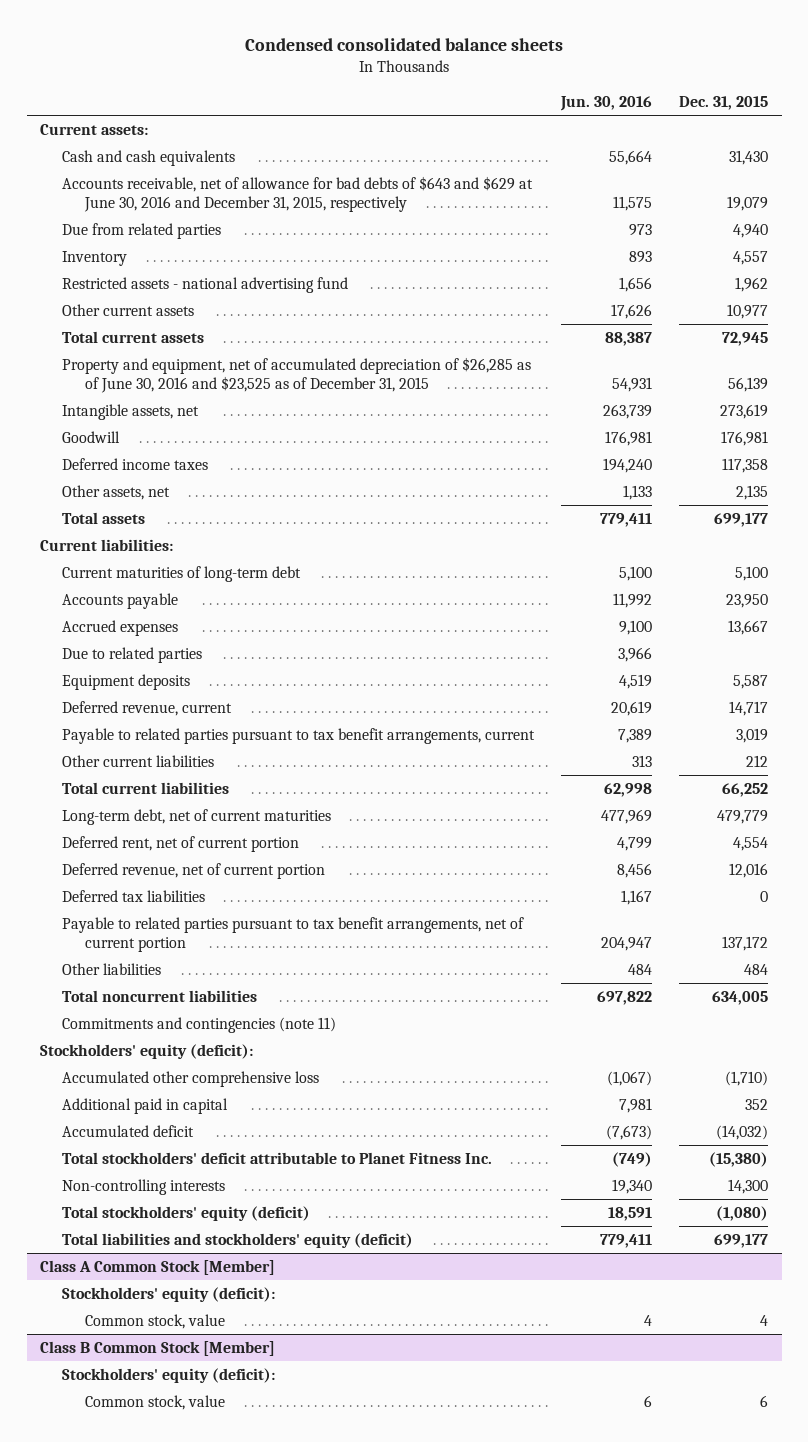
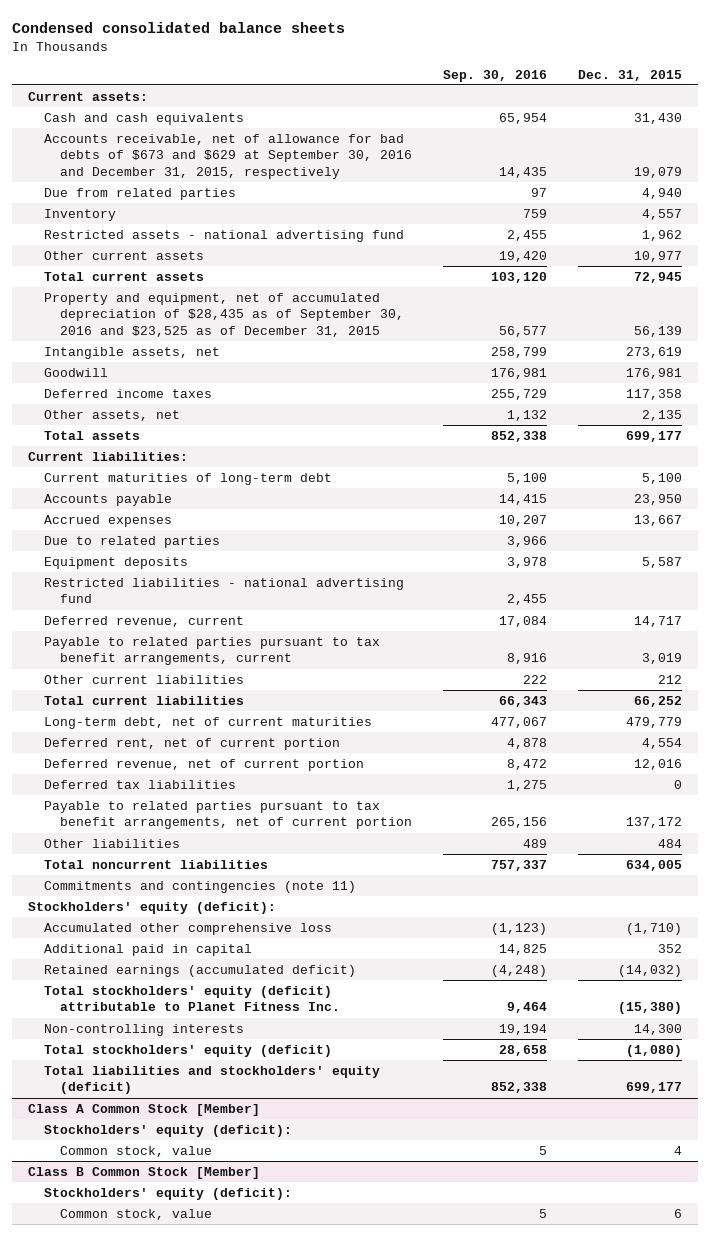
[560,96,653,112] Jun. 30, 2016 -> none
none -> [443,69,548,82] Sep. 30, 2016
[62,175,534,213] Accounts receivable, net of allowance for bad debts of $643 and $629 at June 30, 2016 and December 31, 2015, respectively -> [43,133,412,180] Accounts receivable, net of allowance for bad debts of $673 and $629 at September 30, 2016 and December 31, 2015, respectively
[62,356,532,394] Property and equipment, net of accumulated depreciation of $26,285 as of June 30, 2016 and $23,525 as of December 31, 2015 -> [43,292,404,338] Property and equipment, net of accumulated depreciation of $28,435 as of September 30, 2016 and $23,525 as of December 31, 2015
none -> [43,577,404,604] Restricted liabilities - national advertising fund
[62,1124,195,1137] Accumulated deficit -> [43,964,356,977] Retained earnings (accumulated deficit)
[62,1151,493,1164] Total stockholders' deficit attributable to Planet Fitness Inc. -> [43,985,340,1012] Total stockholders' equity (deficit) attributable to Planet Fitness Inc.

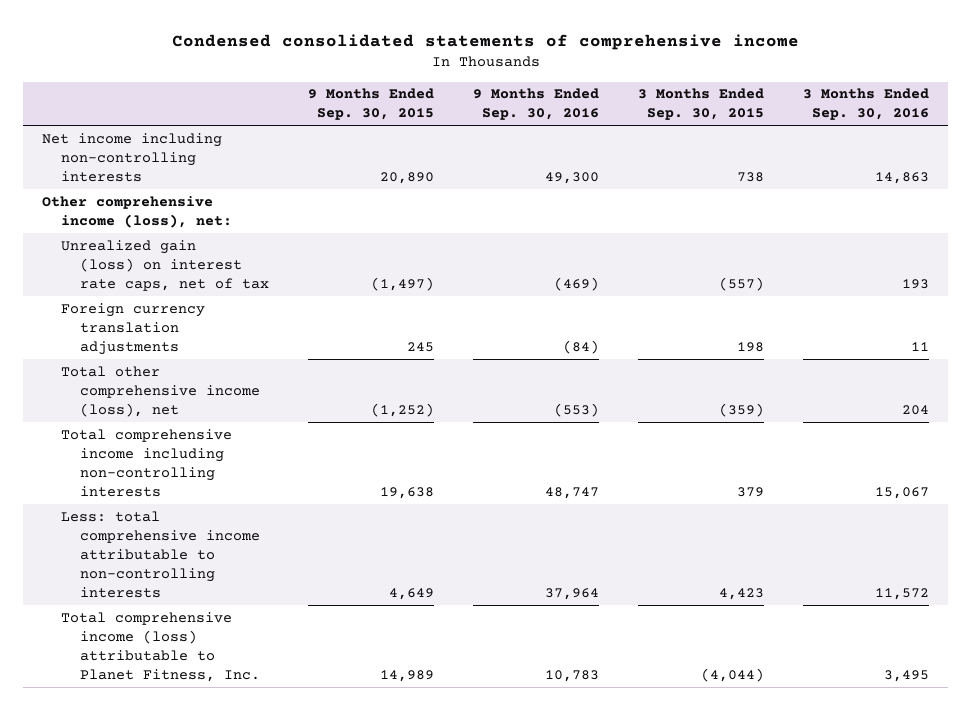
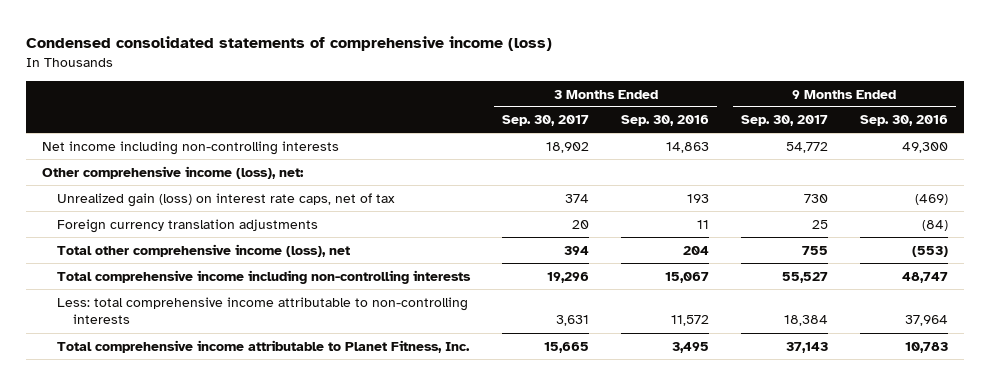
[171,34,799,51] Condensed consolidated statements of comprehensive income -> [26,35,553,51] Condensed consolidated statements of comprehensive income (loss)
[308,88,435,121] 9 Months Ended Sep. 30, 2015 -> none
[638,88,765,121] 3 Months Ended Sep. 30, 2015 -> none
none -> [502,115,590,127] Sep. 30, 2017
none -> [741,115,829,127] Sep. 30, 2017
[61,611,261,682] Total comprehensive income (loss) attributable to Planet Fitness, Inc. -> [57,339,471,353] Total comprehensive income attributable to Planet Fitness, Inc.

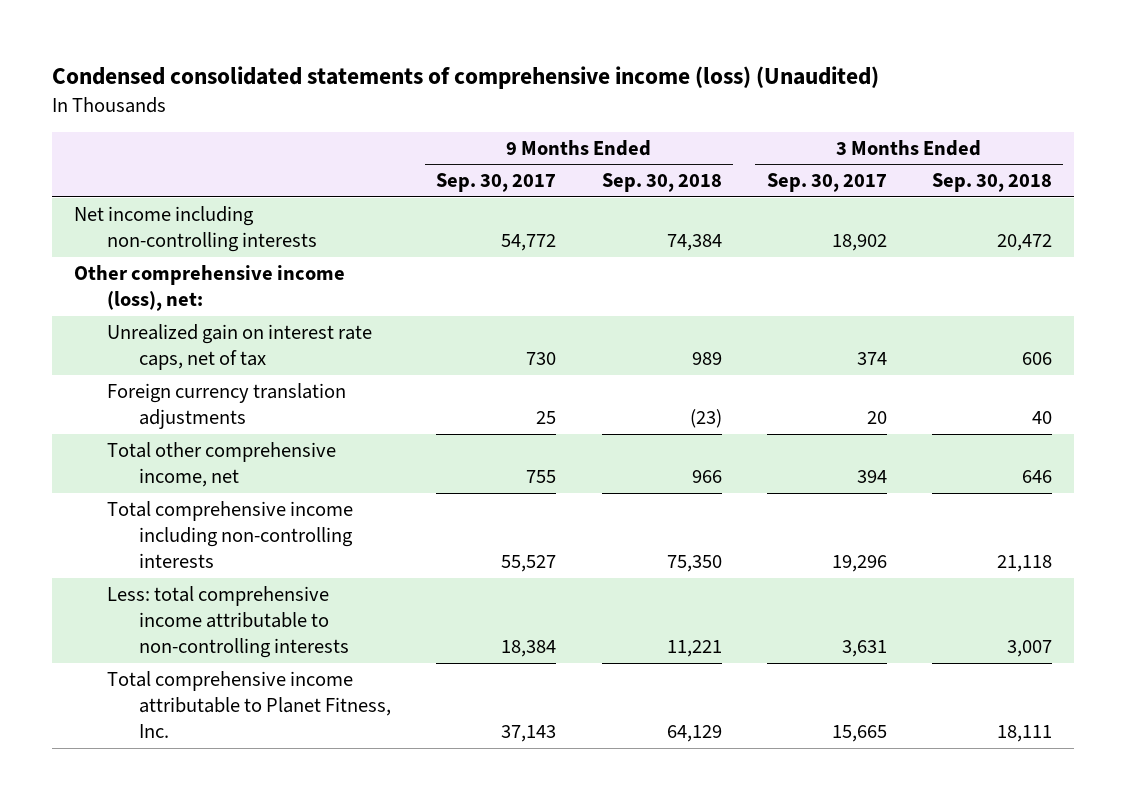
[26,35,553,51] Condensed consolidated statements of comprehensive income (loss) -> [51,65,879,89] Condensed consolidated statements of comprehensive income (loss) (Unaudited)
[621,115,710,127] Sep. 30, 2016 -> none
[859,115,948,127] Sep. 30, 2016 -> none
none -> [601,173,722,193] Sep. 30, 2018
none -> [931,173,1052,193] Sep. 30, 2018
[57,192,396,207] Unrealized gain (loss) on interest rate caps, net of tax -> [106,323,372,371] Unrealized gain on interest rate caps, net of tax
[57,243,351,257] Total other comprehensive income (loss), net -> [106,441,336,488] Total other comprehensive income, net

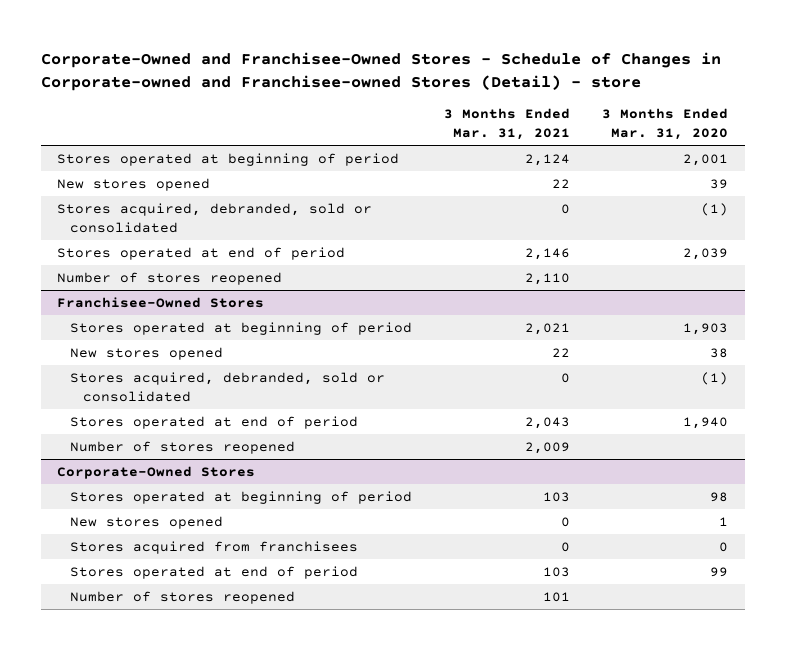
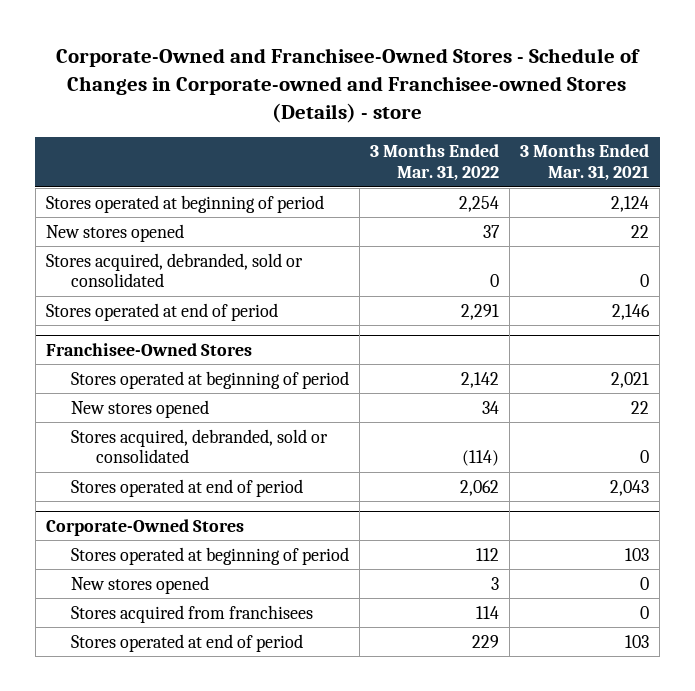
[41,51,722,91] Corporate-Owned and Franchisee-Owned Stores - Schedule of Changes in Corporate-owned and Franchisee-owned Stores (Detail) - store -> [56,48,641,123] Corporate-Owned and Franchisee-Owned Stores - Schedule of Changes in Corporate-owned and Franchisee-owned Stores (Details) - store
[602,108,729,140] 3 Months Ended Mar. 31, 2020 -> none
none -> [370,144,500,182] 3 Months Ended Mar. 31, 2022
[57,271,283,285] Number of stores reopened -> none
[70,440,296,454] Number of stores reopened -> none
[70,590,296,604] Number of stores reopened -> none

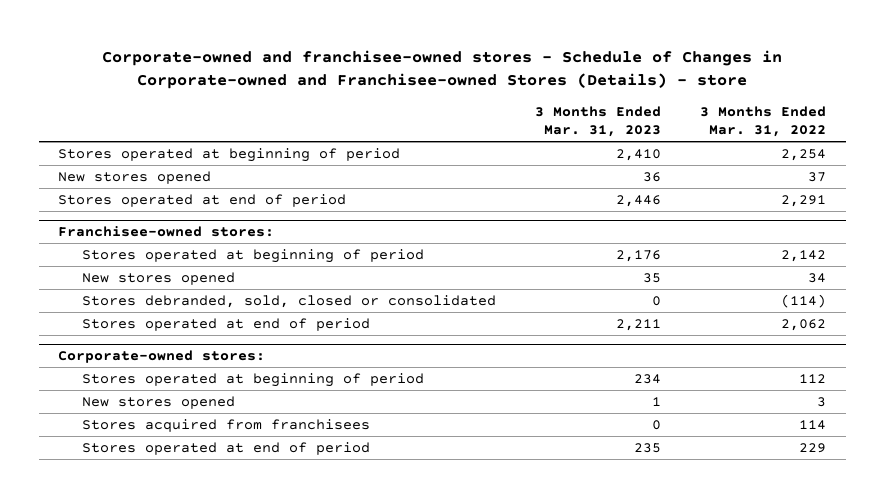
[56,48,641,123] Corporate-Owned and Franchisee-Owned Stores - Schedule of Changes in Corporate-owned and Franchisee-owned Stores (Details) - store -> [102,49,783,90] Corporate-owned and franchisee-owned stores - Schedule of Changes in Corporate-owned and Franchisee-owned Stores (Details) - store
[520,144,650,182] 3 Months Ended Mar. 31, 2021 -> none
none -> [535,105,662,138] 3 Months Ended Mar. 31, 2023
[45,252,303,288] Stores acquired, debranded, sold or consolidated -> none
[45,342,252,356] Franchisee-Owned Stores -> [58,226,275,238] Franchisee-owned stores:
[70,428,328,464] Stores acquired, debranded, sold or consolidated -> [81,295,496,309] Stores debranded, sold, closed or consolidated
[45,518,244,536] Corporate-Owned Stores -> [58,350,266,364] Corporate-owned stores:

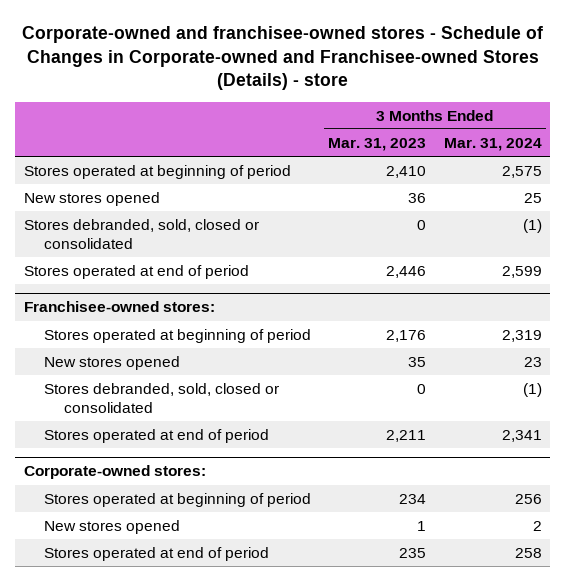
[700,105,827,138] 3 Months Ended Mar. 31, 2022 -> none
none -> [443,137,542,151] Mar. 31, 2024
none -> [23,218,259,249] Stores debranded, sold, closed or consolidated
[81,419,370,433] Stores acquired from franchisees -> none

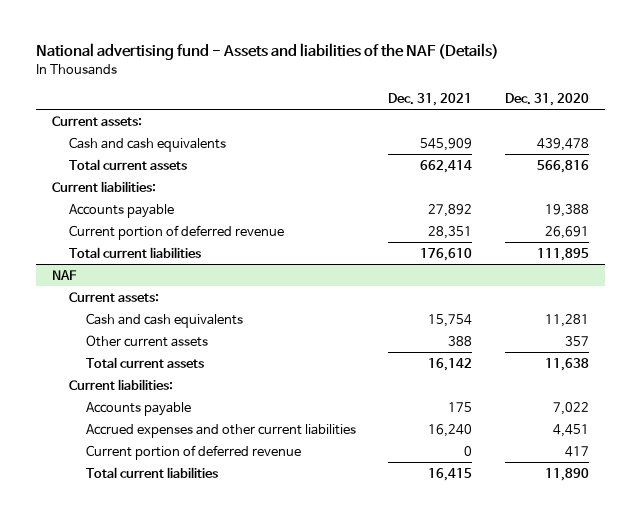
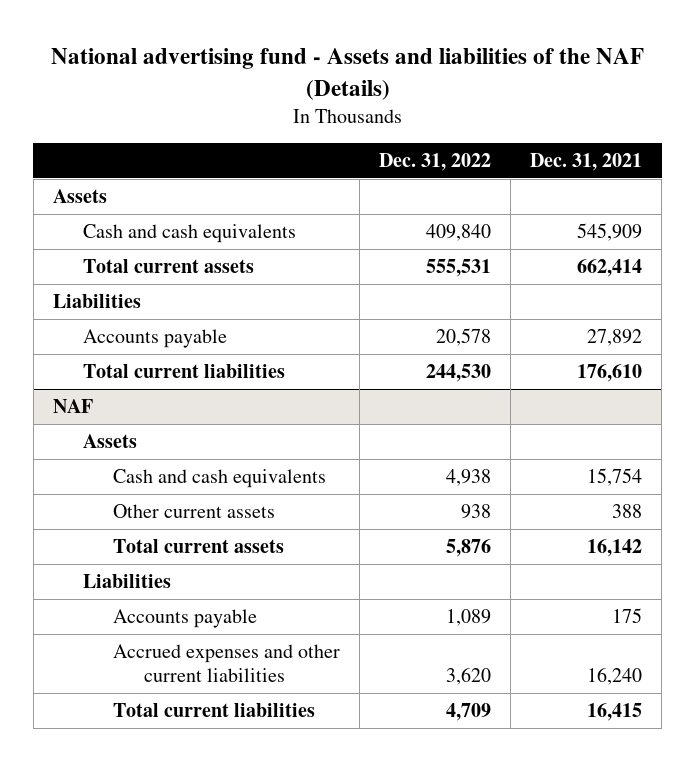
[505,92,590,106] Dec. 31, 2020 -> none
none -> [379,152,492,171] Dec. 31, 2022
[51,115,142,126] Current assets: -> [52,189,107,204] Assets
[51,180,156,192] Current liabilities: -> [52,294,141,309] Liabilities
[68,224,284,240] Current portion of deferred revenue -> none
[68,291,159,302] Current assets: -> [83,434,138,449] Assets
[68,378,173,390] Current liabilities: -> [83,574,172,589] Liabilities
[85,444,301,460] Current portion of deferred revenue -> none

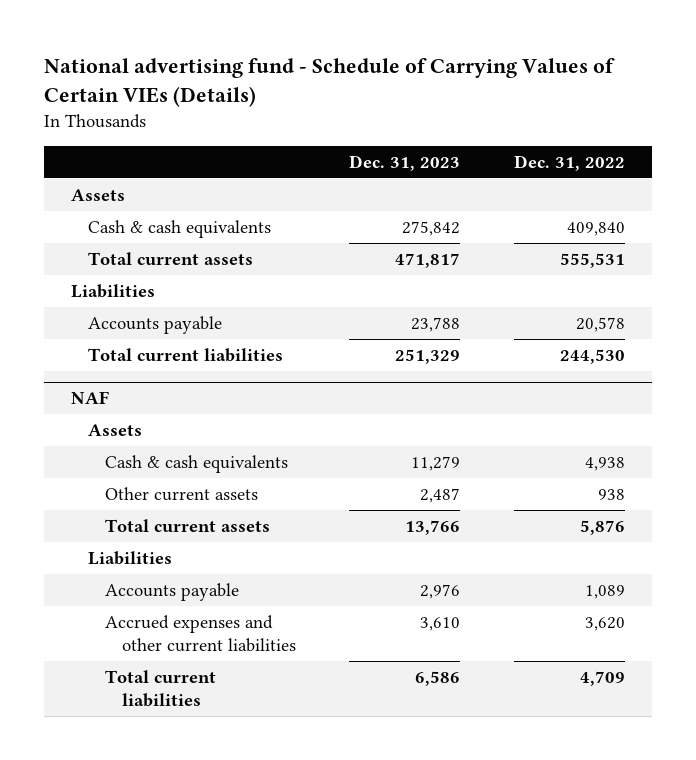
[50,48,644,100] National advertising fund - Assets and liabilities of the NAF (Details) -> [43,57,615,107] National advertising fund - Schedule of Carrying Values of Certain VIEs (Details)
[530,152,643,171] Dec. 31, 2021 -> none
none -> [349,154,461,171] Dec. 31, 2023
[83,224,297,244] Cash and cash equivalents -> [87,220,271,239] Cash & cash equivalents
[113,469,327,489] Cash and cash equivalents -> [104,455,288,474] Cash & cash equivalents

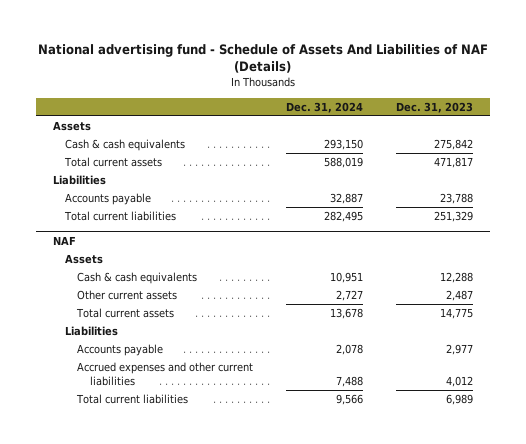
[43,57,615,107] National advertising fund - Schedule of Carrying Values of Certain VIEs (Details) -> [38,43,489,74] National advertising fund - Schedule of Assets And Liabilities of NAF (Details)
[513,154,625,171] Dec. 31, 2022 -> none
none -> [286,101,364,113] Dec. 31, 2024
[411,456,461,472] 11,279 -> [440,272,474,284] 12,288
[405,520,461,536] 13,766 -> [440,308,474,320] 14,775
[420,584,461,600] 2,976 -> [446,344,474,356] 2,977
[420,617,461,632] 3,610 -> [446,375,474,387] 4,012
[415,671,461,687] 6,586 -> [446,394,474,406] 6,989

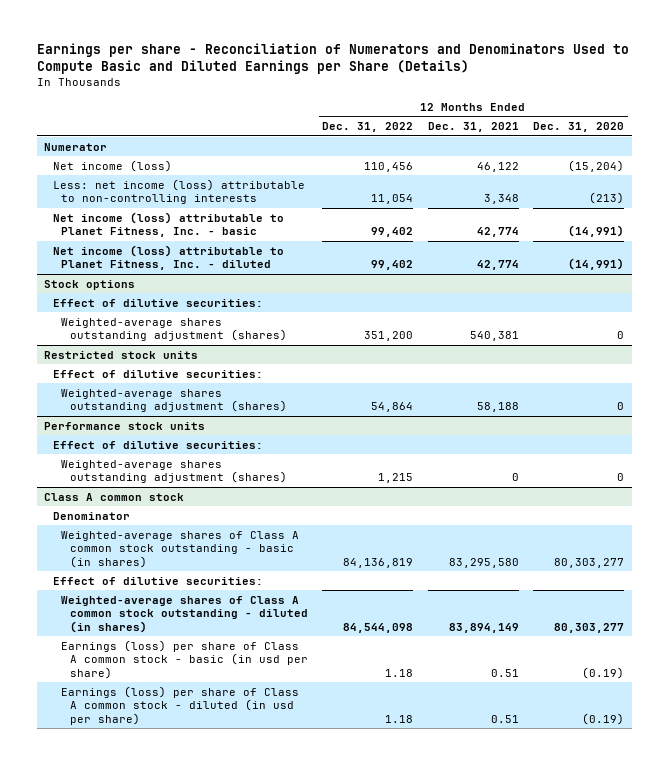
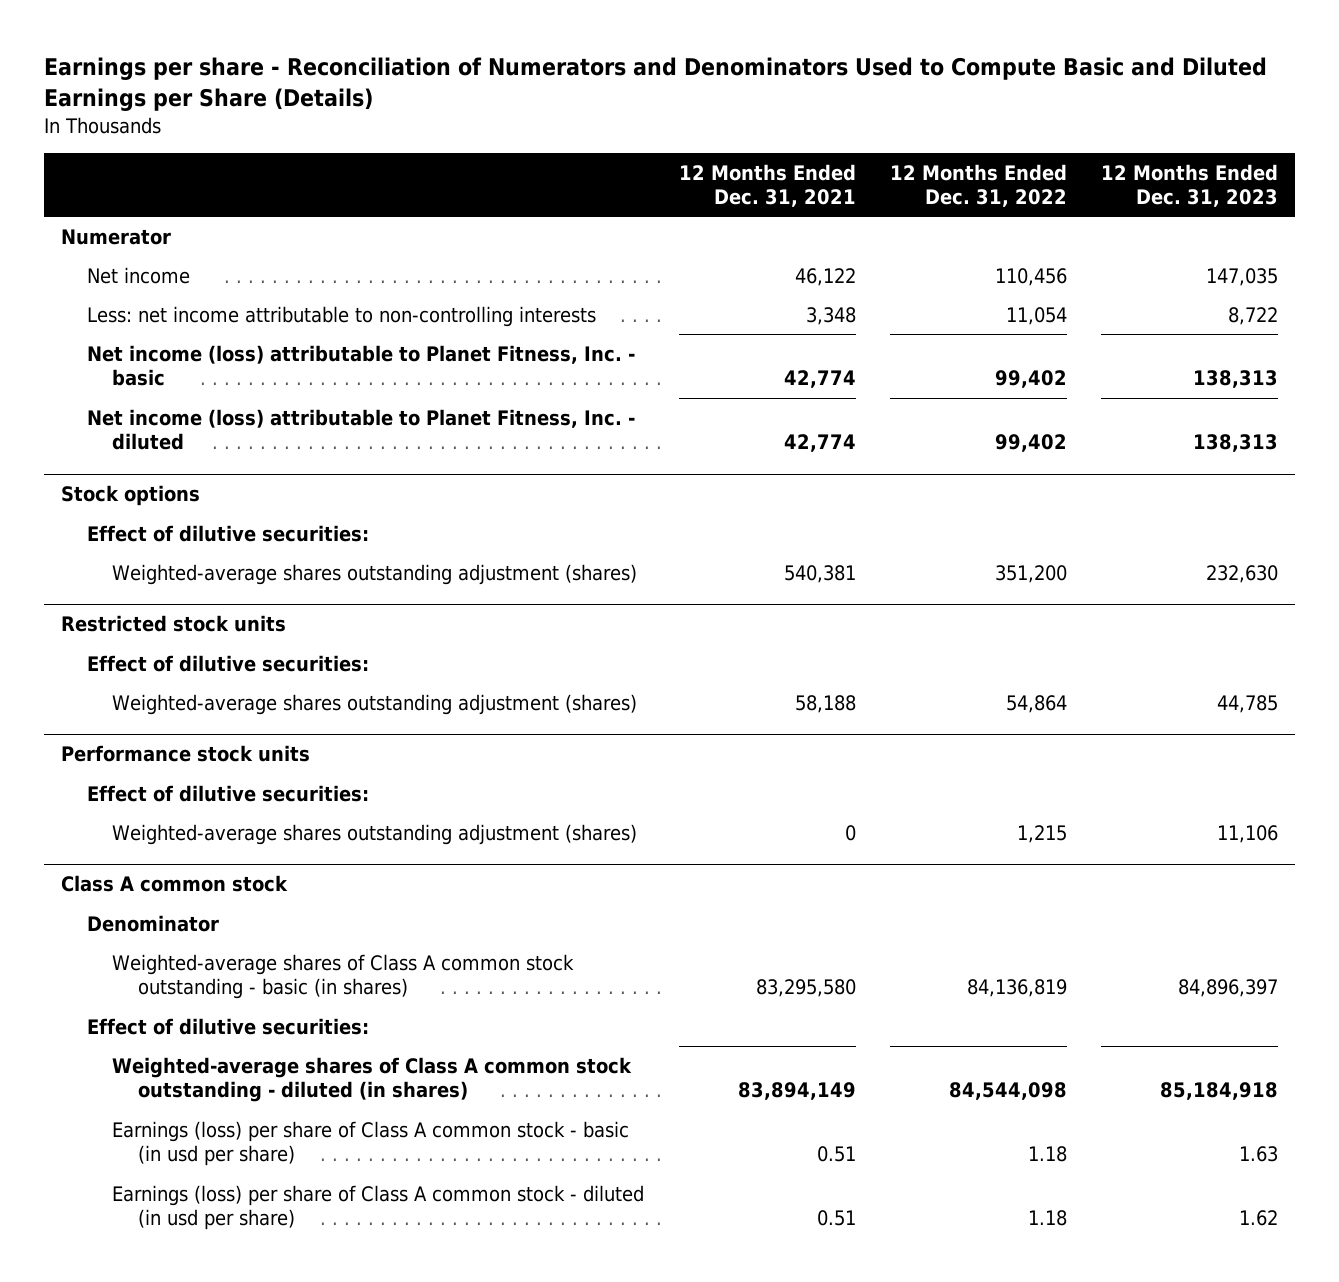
[533,122,625,133] Dec. 31, 2020 -> none
none -> [1101,163,1279,207] 12 Months Ended Dec. 31, 2023
[52,159,172,172] Net income (loss) -> [86,266,190,284] Net income
[52,178,305,205] Less: net income (loss) attributable to non-controlling interests -> [86,305,596,327] Less: net income attributable to non-controlling interests

